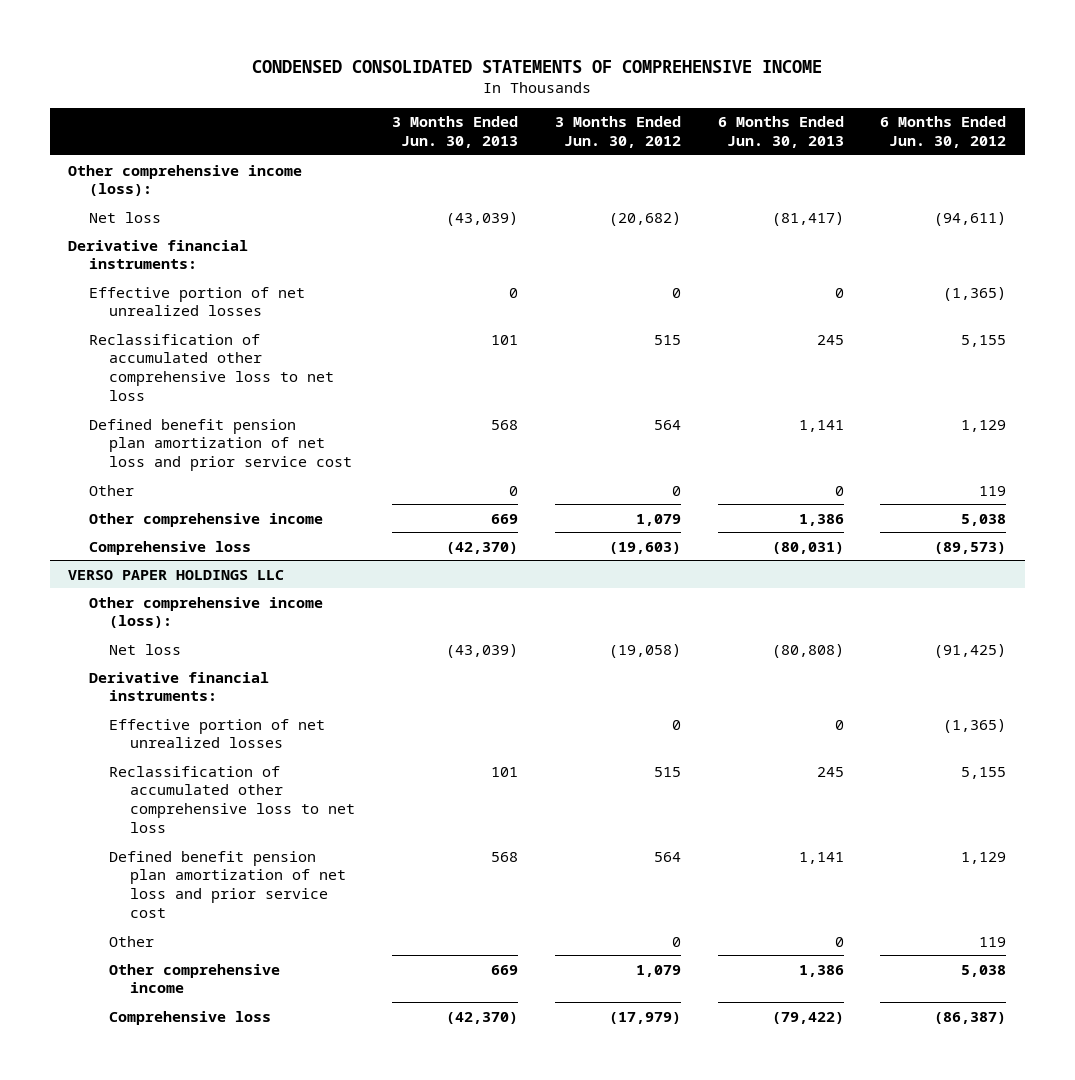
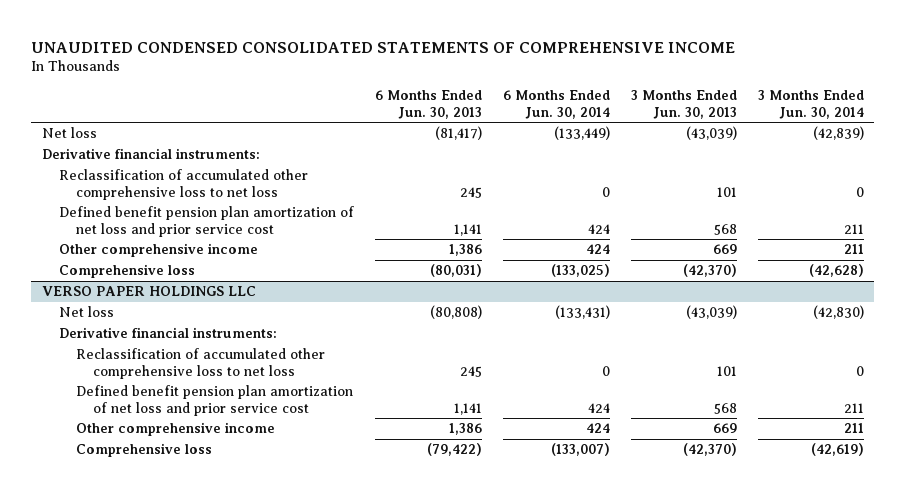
[252,59,823,73] CONDENSED CONSOLIDATED STATEMENTS OF COMPREHENSIVE INCOME -> [31,41,736,53] UNAUDITED CONDENSED CONSOLIDATED STATEMENTS OF COMPREHENSIVE INCOME
[554,116,681,148] 3 Months Ended Jun. 30, 2012 -> none
[880,116,1007,148] 6 Months Ended Jun. 30, 2012 -> none
none -> [502,90,610,119] 6 Months Ended Jun. 30, 2014
none -> [757,90,864,119] 3 Months Ended Jun. 30, 2014
[68,164,303,197] Other comprehensive income (loss): -> none
[88,286,305,317] Effective portion of net unrealized losses -> none
[88,484,134,496] Other -> none
[88,596,323,629] Other comprehensive income (loss): -> none
[109,718,326,749] Effective portion of net unrealized losses -> none
[109,935,155,947] Other -> none

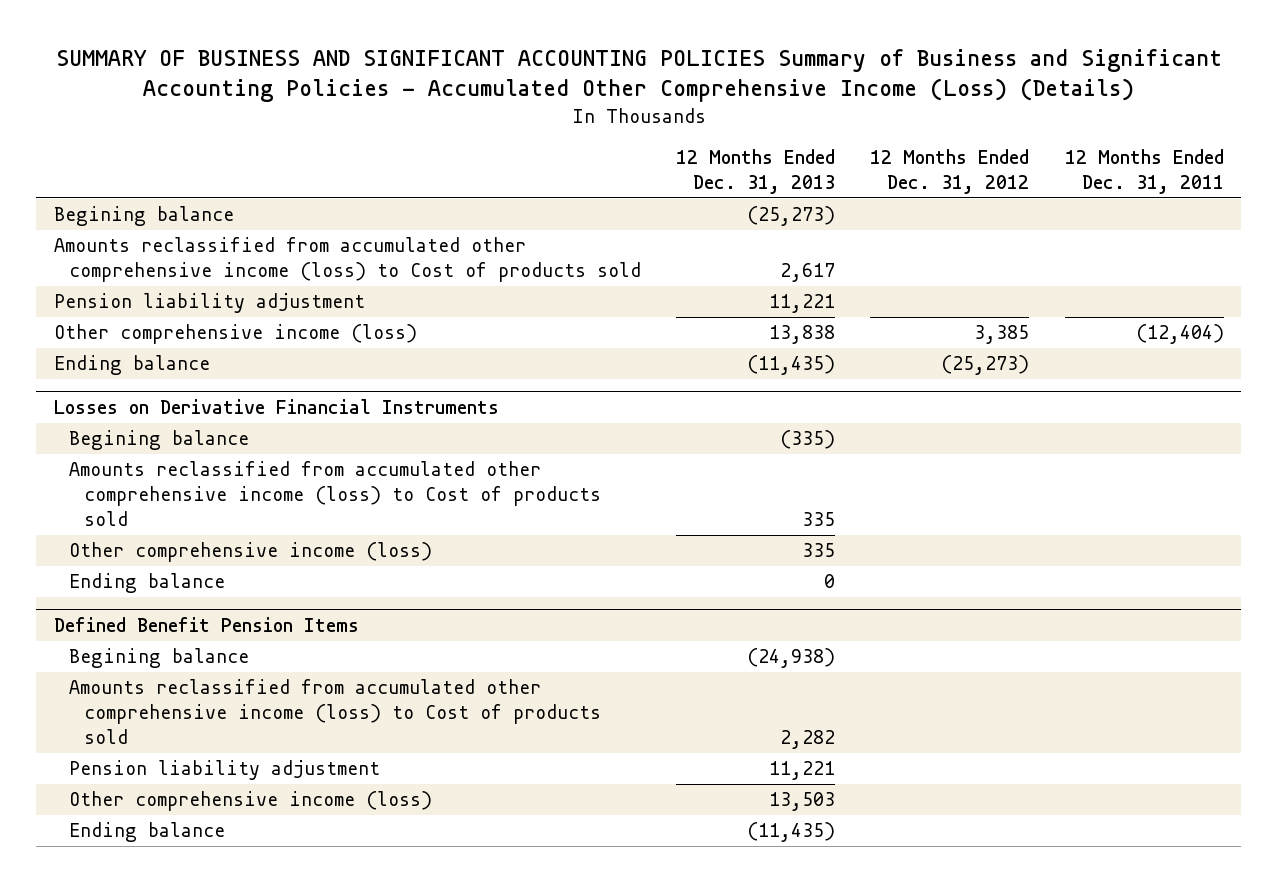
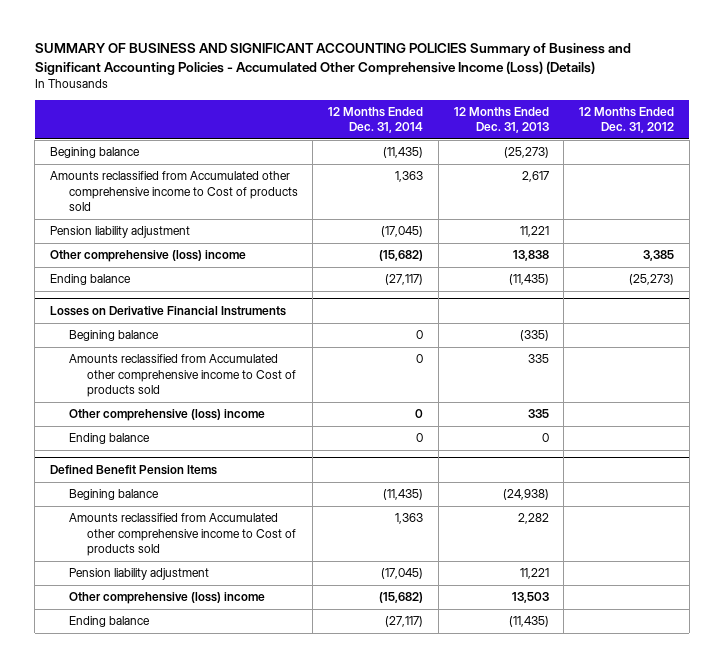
[1064,149,1224,195] 12 Months Ended Dec. 31, 2011 -> none
none -> [328,106,424,134] 12 Months Ended Dec. 31, 2014
[53,237,641,283] Amounts reclassified from accumulated other comprehensive income (loss) to Cost of products sold -> [49,171,298,212] Amounts reclassified from Accumulated other comprehensive income to Cost of products sold
[53,324,417,345] Other comprehensive income (loss) -> [49,250,246,263] Other comprehensive (loss) income
[68,461,601,527] Amounts reclassified from accumulated other comprehensive income (loss) to Cost of products sold -> [68,354,297,398] Amounts reclassified from Accumulated other comprehensive income to Cost of products sold
[68,542,432,563] Other comprehensive income (loss) -> [68,409,265,422] Other comprehensive (loss) income
[68,679,601,745] Amounts reclassified from accumulated other comprehensive income (loss) to Cost of products sold -> [68,513,297,557] Amounts reclassified from Accumulated other comprehensive income to Cost of products sold
[68,791,432,812] Other comprehensive income (loss) -> [68,592,265,605] Other comprehensive (loss) income

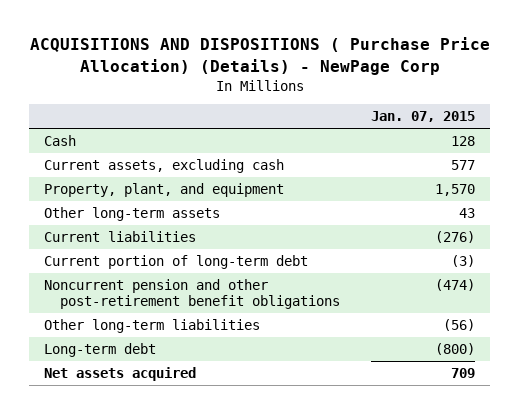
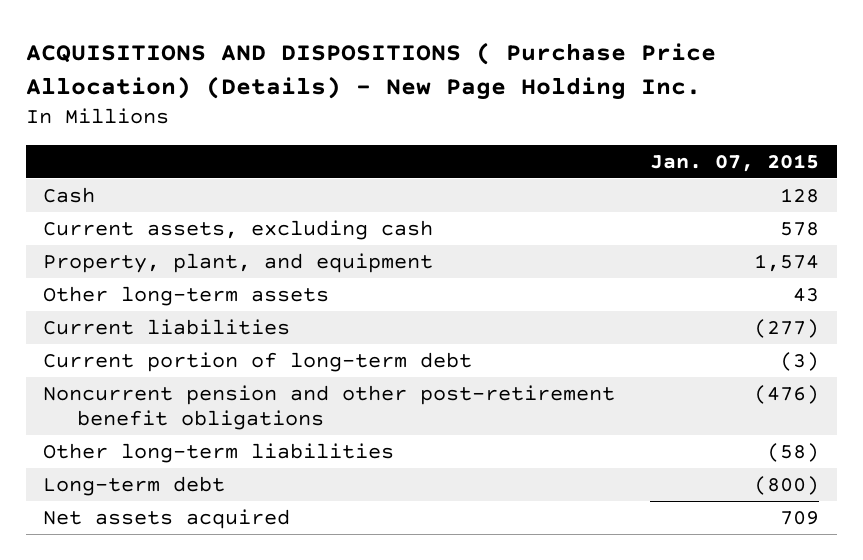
[29,37,490,75] ACQUISITIONS AND DISPOSITIONS ( Purchase Price Allocation) (Details) - NewPage Corp -> [25,41,716,100] ACQUISITIONS AND DISPOSITIONS ( Purchase Price Allocation) (Details) - New Page Holding Inc.
[450,160,475,171] 577 -> [780,221,820,236] 578
[434,184,475,197] 1,570 -> [754,253,820,272] 1,574
[434,231,475,244] (276) -> [754,318,820,338] (277)
[434,279,475,292] (474) -> [754,384,820,404] (476)
[442,319,475,332] (56) -> [767,442,820,462] (58)

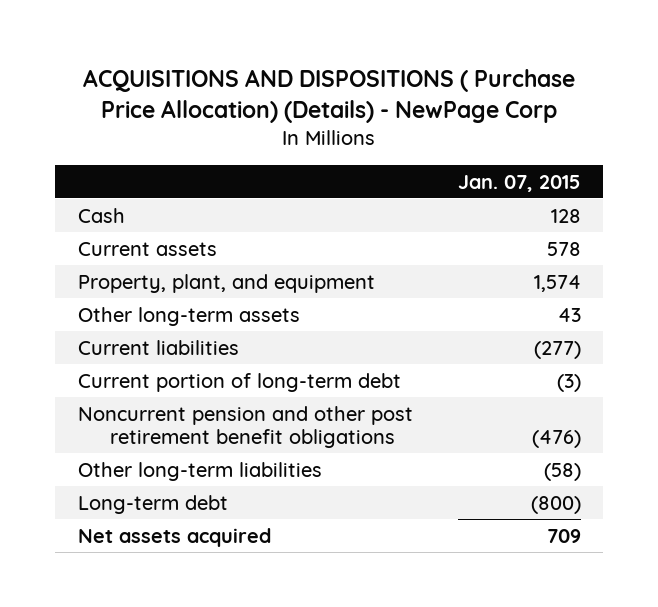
[25,41,716,100] ACQUISITIONS AND DISPOSITIONS ( Purchase Price Allocation) (Details) - New Page Holding Inc. -> [83,68,576,123] ACQUISITIONS AND DISPOSITIONS ( Purchase Price Allocation) (Details) - NewPage Corp
[43,219,434,240] Current assets, excluding cash -> [77,241,217,256] Current assets
[43,384,616,431] Noncurrent pension and other post-retirement benefit obligations -> [77,405,413,449] Noncurrent pension and other post retirement benefit obligations

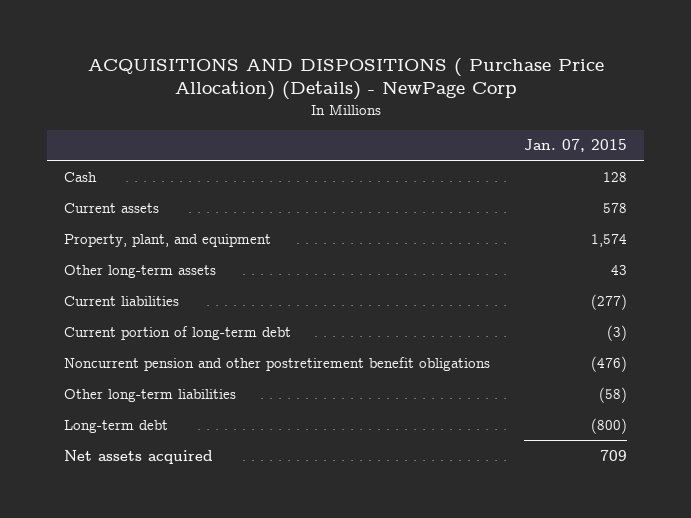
[77,405,413,449] Noncurrent pension and other post retirement benefit obligations -> [64,356,491,371] Noncurrent pension and other postretirement benefit obligations

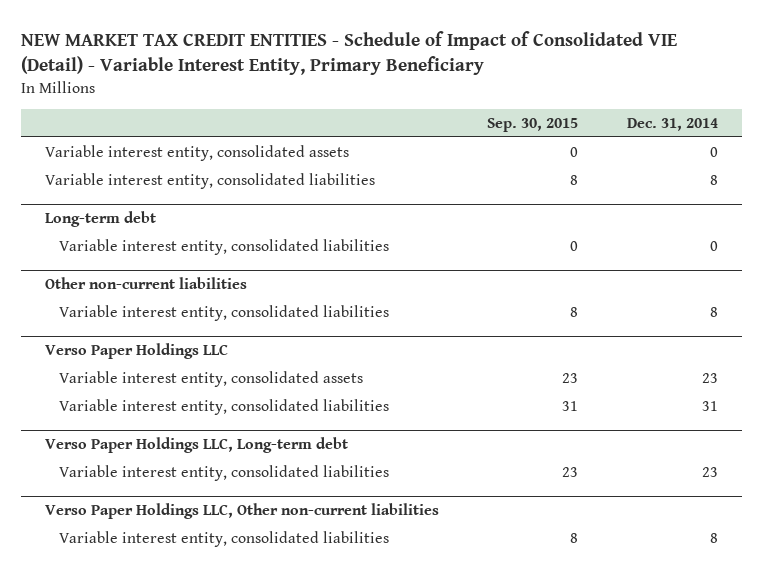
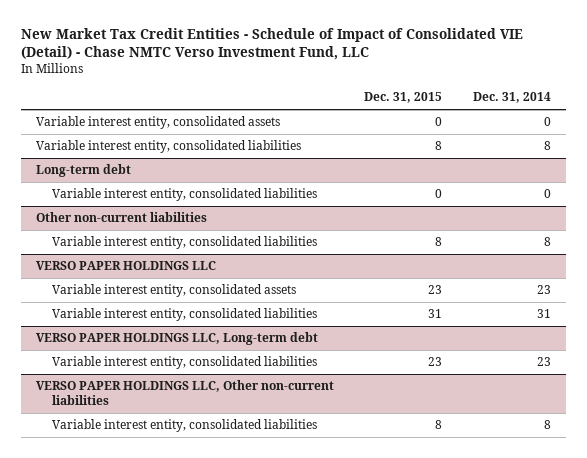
[20,30,677,76] NEW MARKET TAX CREDIT ENTITIES - Schedule of Impact of Consolidated VIE (Detail) - Variable Interest Entity, Primary Beneficiary -> [20,27,523,61] New Market Tax Credit Entities - Schedule of Impact of Consolidated VIE (Detail) - Chase NMTC Verso Investment Fund, LLC
[487,118,579,133] Sep. 30, 2015 -> none
none -> [364,92,443,104] Dec. 31, 2015
[44,343,228,360] Verso Paper Holdings LLC -> [35,261,216,271] VERSO PAPER HOLDINGS LLC
[44,437,348,454] Verso Paper Holdings LLC, Long-term debt -> [35,332,318,346] VERSO PAPER HOLDINGS LLC, Long-term debt
[44,503,439,520] Verso Paper Holdings LLC, Other non-current liabilities -> [35,380,334,406] VERSO PAPER HOLDINGS LLC, Other non-current liabilities

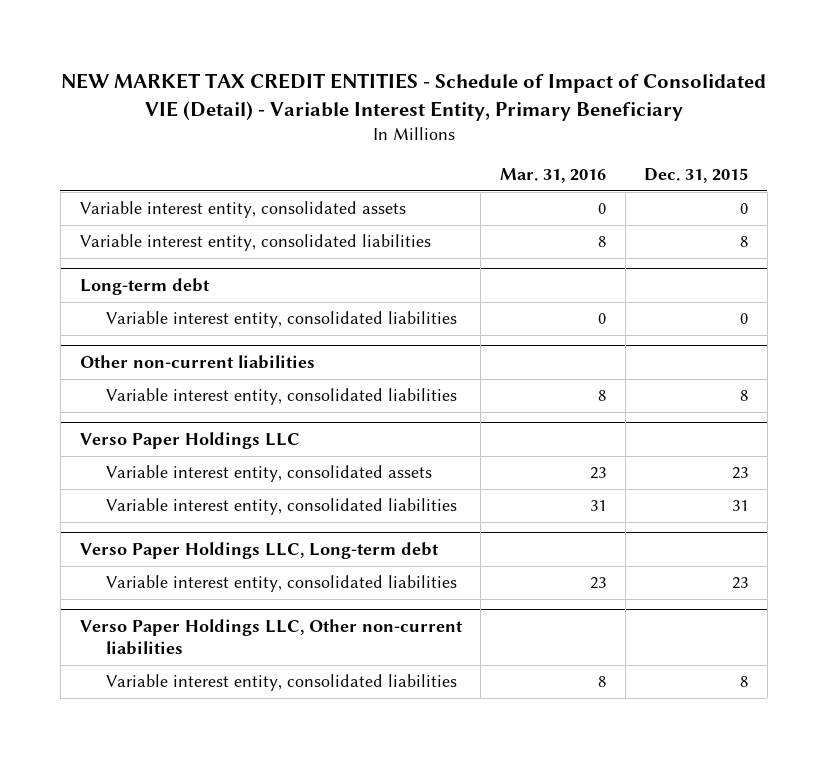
[20,27,523,61] New Market Tax Credit Entities - Schedule of Impact of Consolidated VIE (Detail) - Chase NMTC Verso Investment Fund, LLC -> [60,72,766,121] NEW MARKET TAX CREDIT ENTITIES - Schedule of Impact of Consolidated VIE (Detail) - Variable Interest Entity, Primary Beneficiary
[472,92,551,104] Dec. 31, 2014 -> none
none -> [499,167,606,183] Mar. 31, 2016
[35,261,216,271] VERSO PAPER HOLDINGS LLC -> [79,432,300,450] Verso Paper Holdings LLC
[35,332,318,346] VERSO PAPER HOLDINGS LLC, Long-term debt -> [79,542,439,560] Verso Paper Holdings LLC, Long-term debt
[35,380,334,406] VERSO PAPER HOLDINGS LLC, Other non-current liabilities -> [79,619,463,656] Verso Paper Holdings LLC, Other non-current liabilities

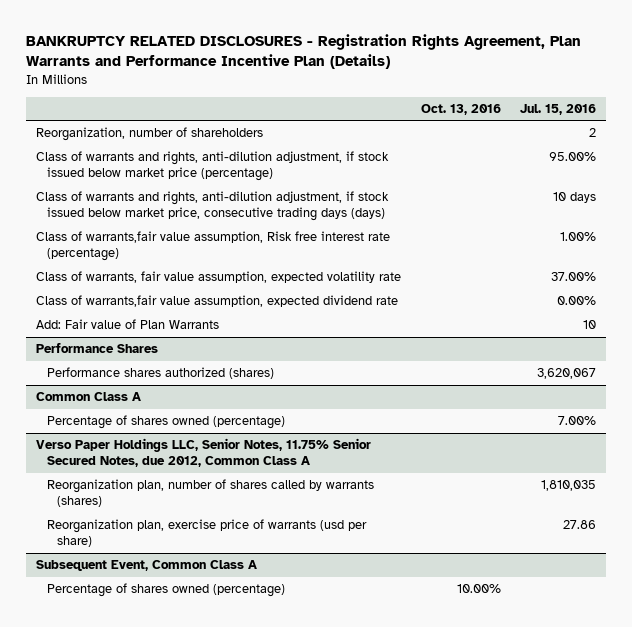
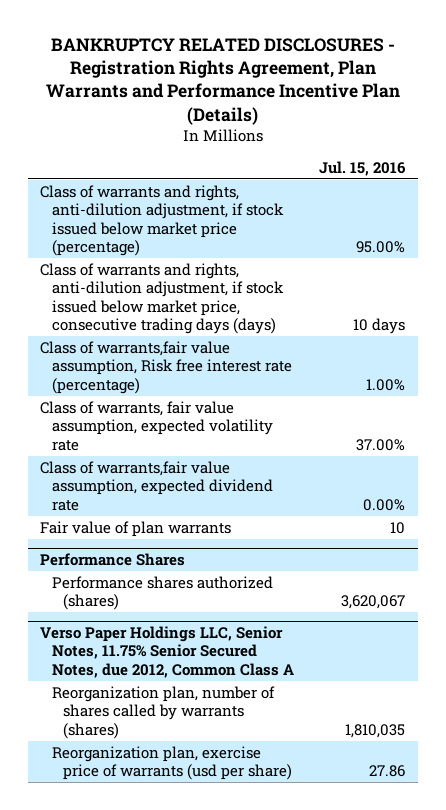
[420,103,501,115] Oct. 13, 2016 -> none
[36,127,264,142] Reorganization, number of shareholders -> none
[36,319,220,330] Add: Fair value of Plan Warrants -> [40,520,232,537] Fair value of plan warrants
[36,392,142,402] Common Class A -> none
[46,415,285,430] Percentage of shares owned (percentage) -> none
[36,560,258,572] Subsequent Event, Common Class A -> none
[46,583,285,598] Percentage of shares owned (percentage) -> none

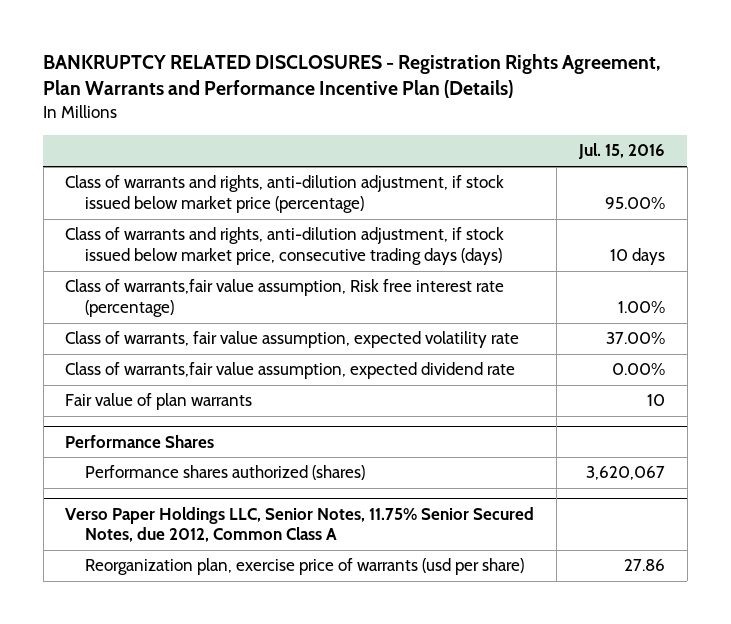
[51,685,275,739] Reorganization plan, number of shares called by warrants (shares) -> none

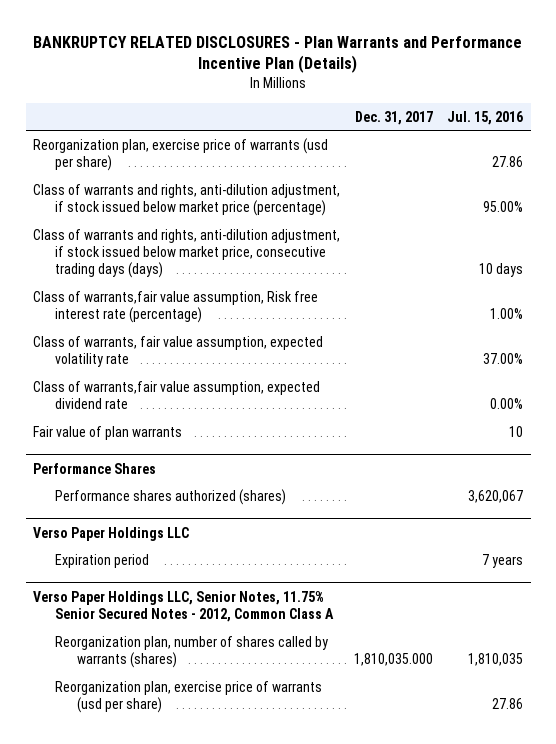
[43,54,662,99] BANKRUPTCY RELATED DISCLOSURES - Registration Rights Agreement, Plan Warrants and Performance Incentive Plan (Details) -> [33,35,523,74] BANKRUPTCY RELATED DISCLOSURES - Plan Warrants and Performance Incentive Plan (Details)
none -> [355,110,434,125] Dec. 31, 2017
none -> [32,137,328,172] Reorganization plan, exercise price of warrants (usd per share)
none -> [32,526,189,541] Verso Paper Holdings LLC
none -> [54,553,149,568] Expiration period
[65,506,535,543] Verso Paper Holdings LLC, Senior Notes, 11.75% Senior Secured Notes, due 2012, Common Class A -> [32,590,334,622] Verso Paper Holdings LLC, Senior Notes, 11.75% Senior Secured Notes - 2012, Common Class A
none -> [54,635,328,669] Reorganization plan, number of shares called by warrants (shares)

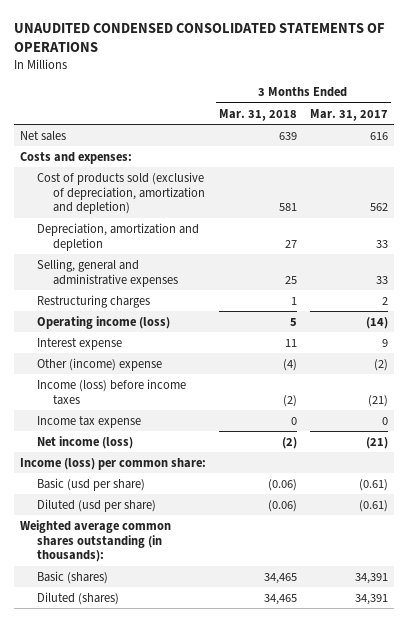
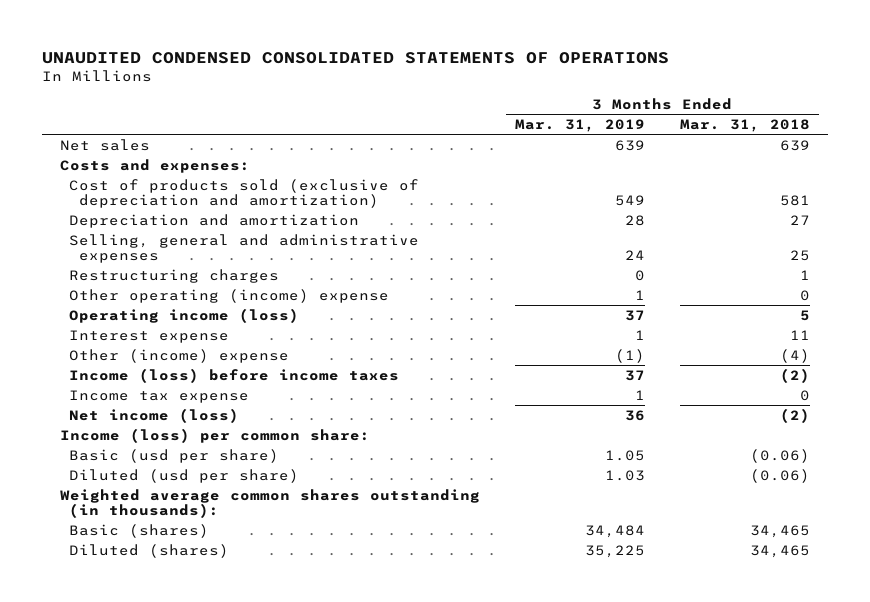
[309,108,388,121] Mar. 31, 2017 -> none
none -> [514,118,645,132] Mar. 31, 2019
[36,171,206,215] Cost of products sold (exclusive of depreciation, amortization and depletion) -> [69,178,420,209] Cost of products sold (exclusive of depreciation and amortization)
[36,222,199,251] Depreciation, amortization and depletion -> [69,213,360,228] Depreciation and amortization
none -> [69,288,390,303] Other operating (income) expense

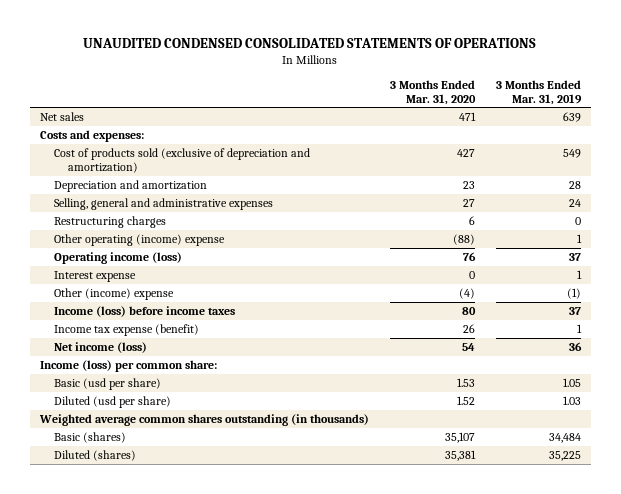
[679,118,810,132] Mar. 31, 2018 -> none
none -> [389,79,476,105] 3 Months Ended Mar. 31, 2020
[69,389,250,403] Income tax expense -> [54,323,200,336] Income tax expense (benefit)
[59,488,480,519] Weighted average common shares outstanding (in thousands): -> [39,413,370,426] Weighted average common shares outstanding (in thousands)

